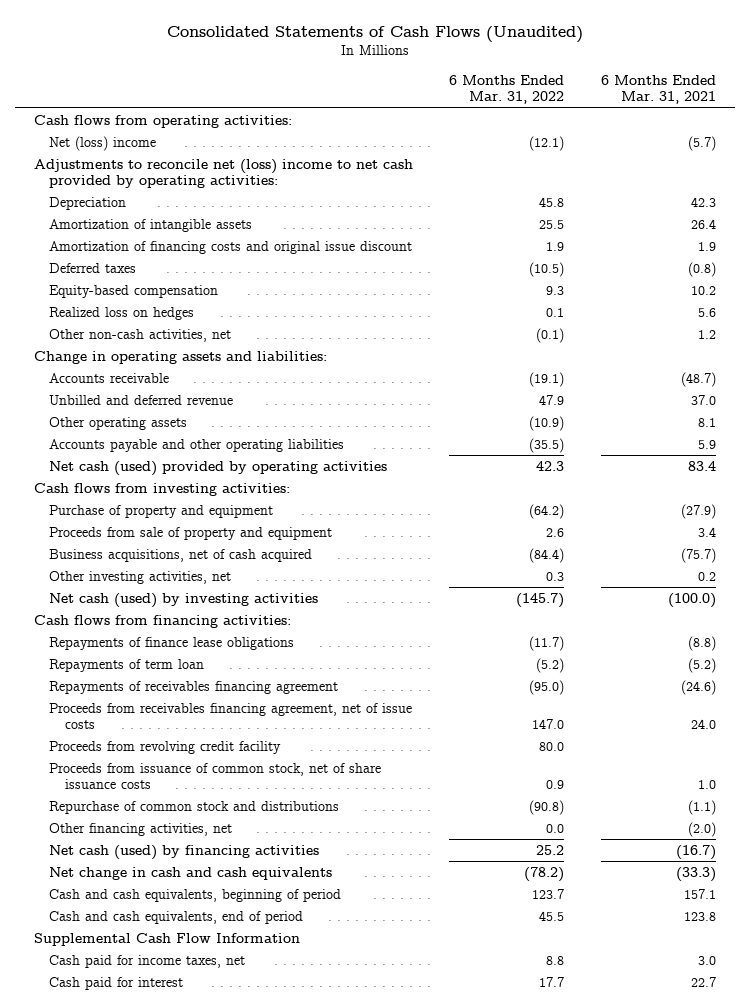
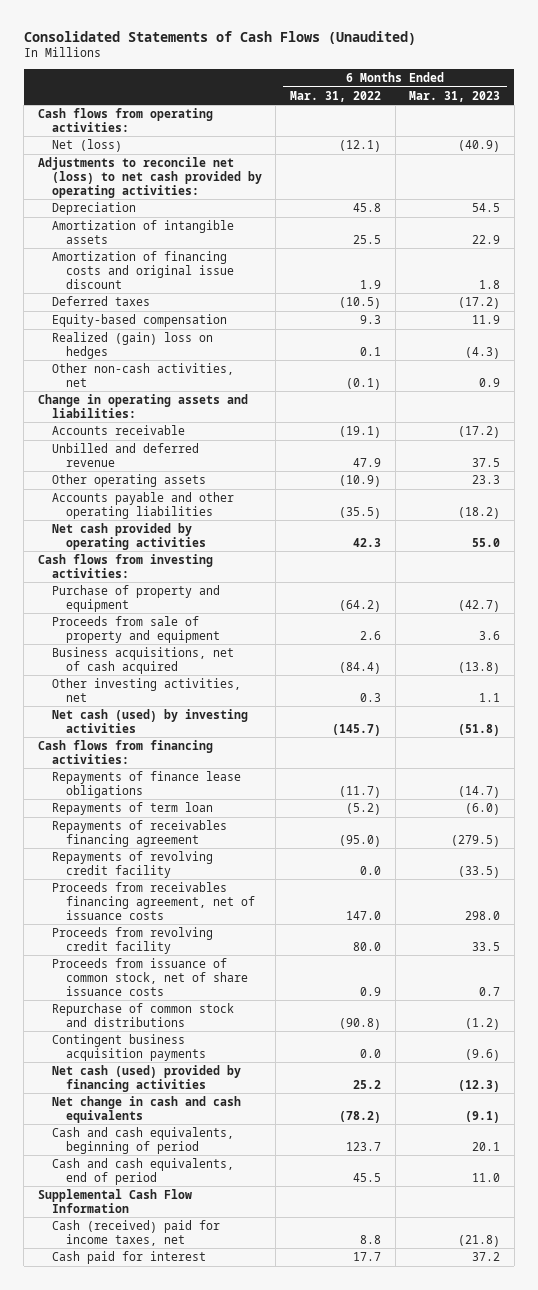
[601,75,717,105] 6 Months Ended Mar. 31, 2021 -> none
none -> [409,90,501,102] Mar. 31, 2023
[49,135,157,151] Net (loss) income -> [51,138,122,152] Net (loss)
[33,158,413,189] Adjustments to reconcile net (loss) income to net cash provided by operating activities: -> [37,156,262,198] Adjustments to reconcile net (loss) to net cash provided by operating activities:
[49,306,195,320] Realized loss on hedges -> [51,331,213,359] Realized (gain) loss on hedges
[49,460,388,476] Net cash (used) provided by operating activities -> [51,522,206,550] Net cash provided by operating activities
none -> [51,850,213,878] Repayments of revolving credit facility
[49,702,413,730] Proceeds from receivables financing agreement, net of issue costs -> [51,881,255,920] Proceeds from receivables financing agreement, net of issuance costs
[49,822,233,836] Other financing activities, net -> none
none -> [51,1033,206,1061] Contingent business acquisition payments
[49,844,320,860] Net cash (used) by financing activities -> [51,1064,241,1092] Net cash (used) provided by financing activities
[49,954,246,968] Cash paid for income taxes, net -> [51,1219,220,1246] Cash (received) paid for income taxes, net

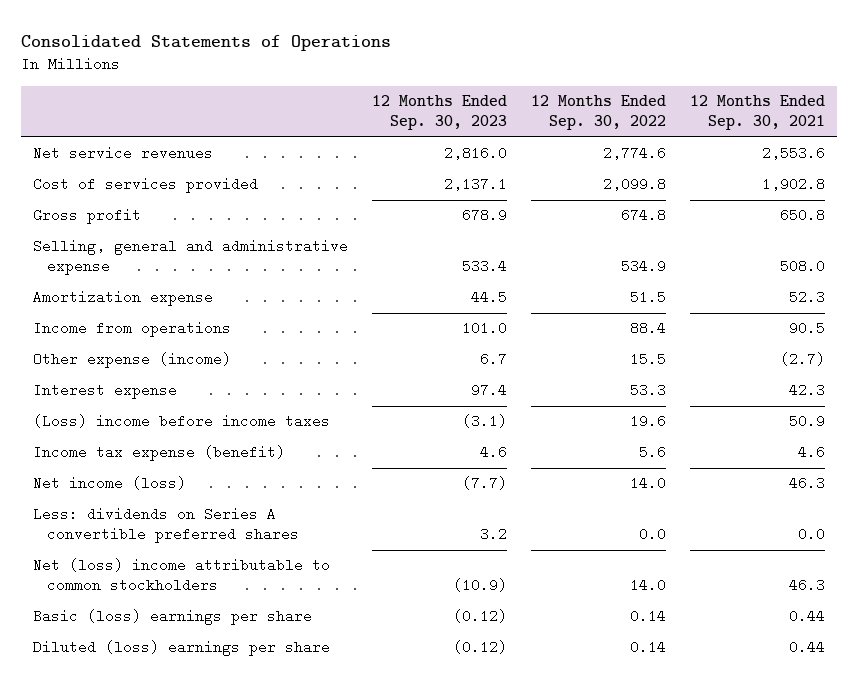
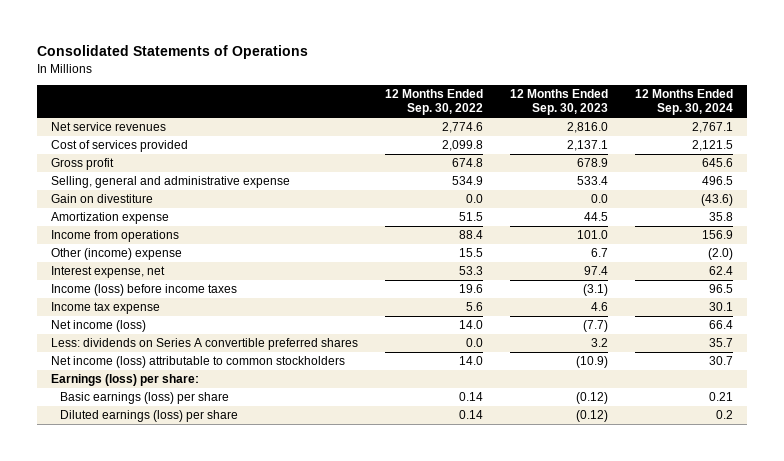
[689,95,825,131] 12 Months Ended Sep. 30, 2021 -> none
none -> [635,89,734,116] 12 Months Ended Sep. 30, 2024
none -> [50,194,153,204] Gain on divestiture
[33,352,232,369] Other expense (income) -> [50,248,182,261] Other (income) expense
[33,383,178,400] Interest expense -> [50,266,165,279] Interest expense, net
[33,414,331,429] (Loss) income before income taxes -> [50,284,237,297] Income (loss) before income taxes
[33,445,286,462] Income tax expense (benefit) -> [50,302,160,315] Income tax expense
[33,558,331,593] Net (loss) income attributable to common stockholders -> [50,356,345,369] Net income (loss) attributable to common stockholders
none -> [50,374,199,387] Earnings (loss) per share:
[33,609,313,626] Basic (loss) earnings per share -> [60,392,230,405] Basic earnings (loss) per share
[33,640,331,657] Diluted (loss) earnings per share -> [60,410,239,423] Diluted earnings (loss) per share

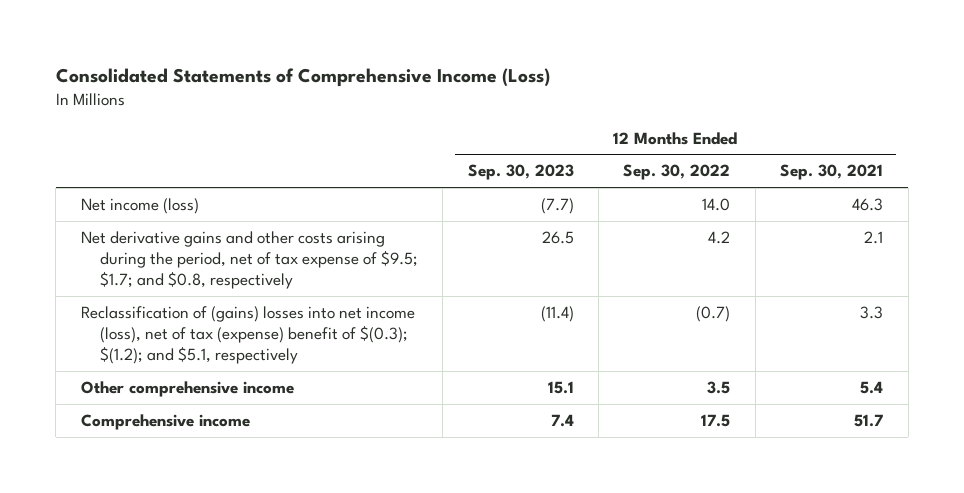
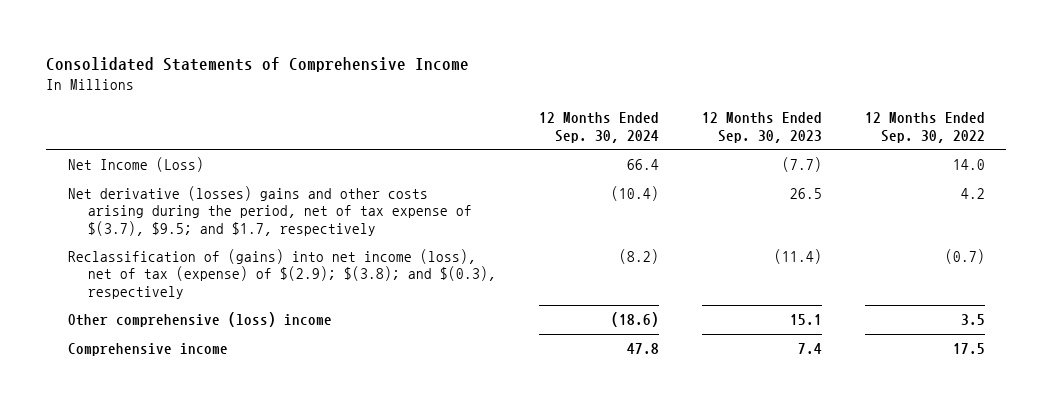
[55,67,550,87] Consolidated Statements of Comprehensive Income (Loss) -> [46,56,470,72] Consolidated Statements of Comprehensive Income
[780,164,884,181] Sep. 30, 2021 -> none
none -> [539,112,660,143] 12 Months Ended Sep. 30, 2024
[80,197,199,214] Net income (loss) -> [67,156,204,172] Net Income (Loss)
[80,230,418,289] Net derivative gains and other costs arising during the period, net of tax expense of $9.5; $1.7; and $0.8, respectively -> [67,185,473,236] Net derivative (losses) gains and other costs arising during the period, net of tax expense of $(3.7), $9.5; and $1.7, respectively
[80,305,415,364] Reclassification of (gains) losses into net income (loss), net of tax (expense) benefit of $(0.3); $(1.2); and $5.1, respectively -> [67,248,497,299] Reclassification of (gains) into net income (loss), net of tax (expense) of $(2.9); $(3.8); and $(0.3), respectively
[80,380,294,397] Other comprehensive income -> [67,311,332,327] Other comprehensive (loss) income

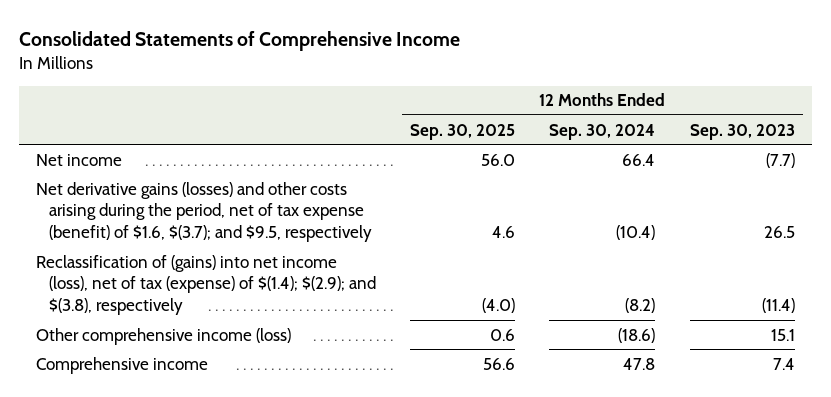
[864,112,985,143] 12 Months Ended Sep. 30, 2022 -> none
none -> [410,123,516,140] Sep. 30, 2025
[67,156,204,172] Net Income (Loss) -> [36,153,123,166] Net income
[67,185,473,236] Net derivative (losses) gains and other costs arising during the period, net of tax expense of $(3.7), $9.5; and $1.7, respectively -> [36,181,372,243] Net derivative gains (losses) and other costs arising during the period, net of tax expense (benefit) of $1.6, $(3.7); and $9.5, respectively
[67,248,497,299] Reclassification of (gains) into net income (loss), net of tax (expense) of $(2.9); $(3.8); and $(0.3), respectively -> [36,254,376,316] Reclassification of (gains) into net income (loss), net of tax (expense) of $(1.4); $(2.9); and $(3.8), respectively
[67,311,332,327] Other comprehensive (loss) income -> [36,327,292,345] Other comprehensive income (loss)

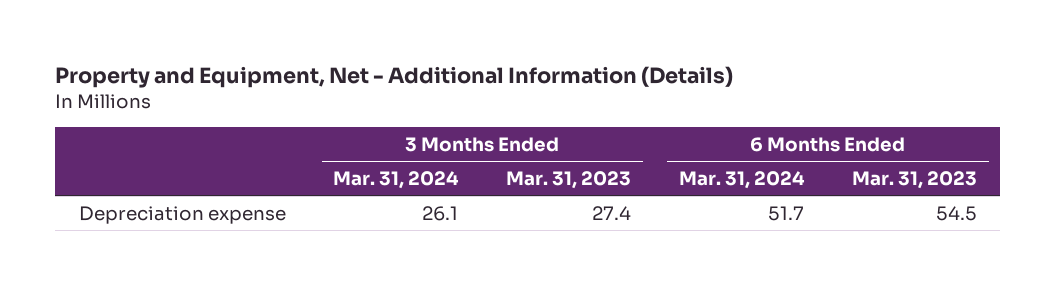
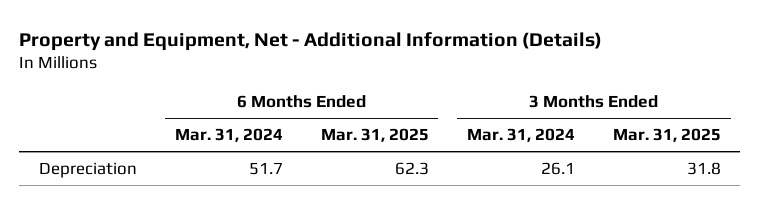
[506,170,632,189] Mar. 31, 2023 -> none
[851,170,977,189] Mar. 31, 2023 -> none
none -> [320,128,429,143] Mar. 31, 2025
none -> [613,128,722,143] Mar. 31, 2025
[78,205,286,224] Depreciation expense -> [38,162,137,179] Depreciation

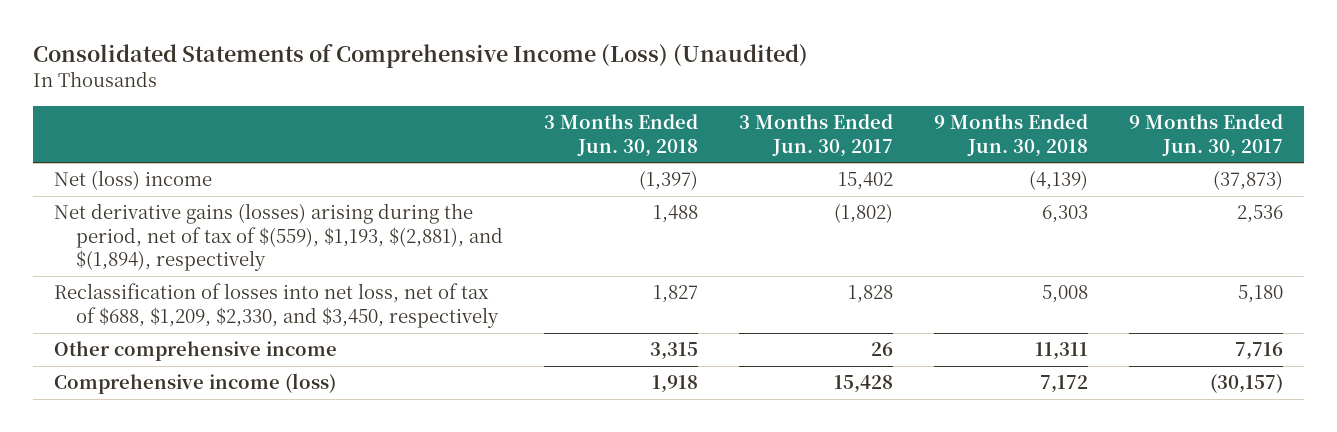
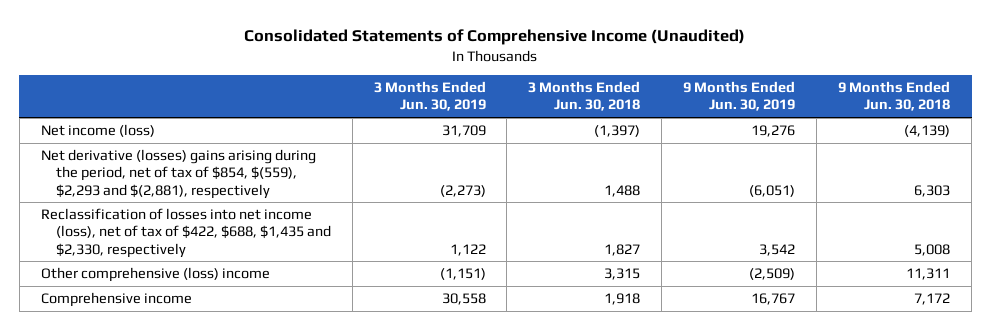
[33,44,809,69] Consolidated Statements of Comprehensive Income (Loss) (Unaudited) -> [244,29,746,46] Consolidated Statements of Comprehensive Income (Unaudited)
[739,114,894,157] 3 Months Ended Jun. 30, 2017 -> none
[1129,114,1284,157] 9 Months Ended Jun. 30, 2017 -> none
none -> [373,81,486,112] 3 Months Ended Jun. 30, 2019
none -> [683,81,796,112] 9 Months Ended Jun. 30, 2019
[53,170,212,191] Net (loss) income -> [40,124,155,138] Net income (loss)
[53,203,504,272] Net derivative gains (losses) arising during the period, net of tax of $(559), $1,193, $(2,881), and $(1,894), respectively -> [40,149,316,199] Net derivative (losses) gains arising during the period, net of tax of $854, $(559), $2,293 and $(2,881), respectively
[53,283,500,328] Reclassification of losses into net loss, net of tax of $688, $1,209, $2,330, and $3,450, respectively -> [40,208,331,258] Reclassification of losses into net income (loss), net of tax of $422, $688, $1,435 and $2,330, respectively
[53,341,337,362] Other comprehensive income -> [40,267,270,283] Other comprehensive (loss) income
[53,373,336,395] Comprehensive income (loss) -> [40,292,192,308] Comprehensive income

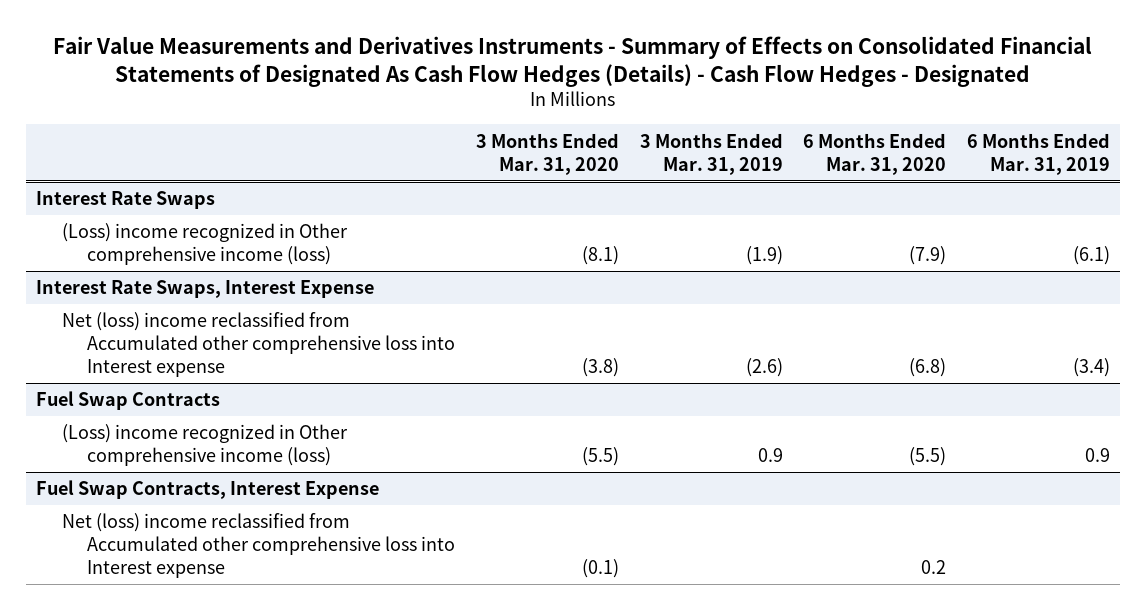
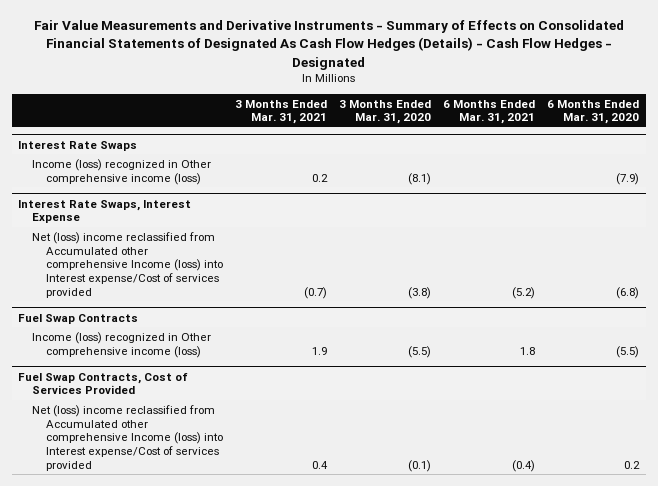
[53,35,1093,88] Fair Value Measurements and Derivatives Instruments - Summary of Effects on Consolidated Financial Statements of Designated As Cash Flow Hedges (Details) - Cash Flow Hedges - Designated -> [33,20,624,70] Fair Value Measurements and Derivative Instruments - Summary of Effects on Consolidated Financial Statements of Designated As Cash Flow Hedges (Details) - Cash Flow Hedges - Designated
[639,132,783,175] 3 Months Ended Mar. 31, 2019 -> none
[967,132,1111,175] 6 Months Ended Mar. 31, 2019 -> none
none -> [234,99,327,125] 3 Months Ended Mar. 31, 2021
none -> [443,99,536,125] 6 Months Ended Mar. 31, 2021
[61,223,348,266] (Loss) income recognized in Other comprehensive income (loss) -> [32,158,212,185] Income (loss) recognized in Other comprehensive income (loss)
[61,312,456,378] Net (loss) income reclassified from Accumulated other comprehensive loss into Interest expense -> [32,231,223,298] Net (loss) income reclassified from Accumulated other comprehensive Income (loss) into Interest expense/Cost of services provided
[36,480,380,500] Fuel Swap Contracts, Interest Expense -> none
[61,424,348,467] (Loss) income recognized in Other comprehensive income (loss) -> [32,331,212,358] Income (loss) recognized in Other comprehensive income (loss)
none -> [18,372,189,395] Fuel Swap Contracts, Cost of Services Provided
[61,513,456,579] Net (loss) income reclassified from Accumulated other comprehensive loss into Interest expense -> [32,404,223,471] Net (loss) income reclassified from Accumulated other comprehensive Income (loss) into Interest expense/Cost of services provided

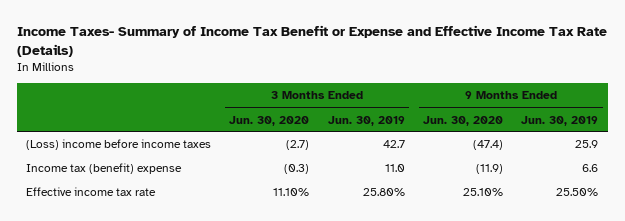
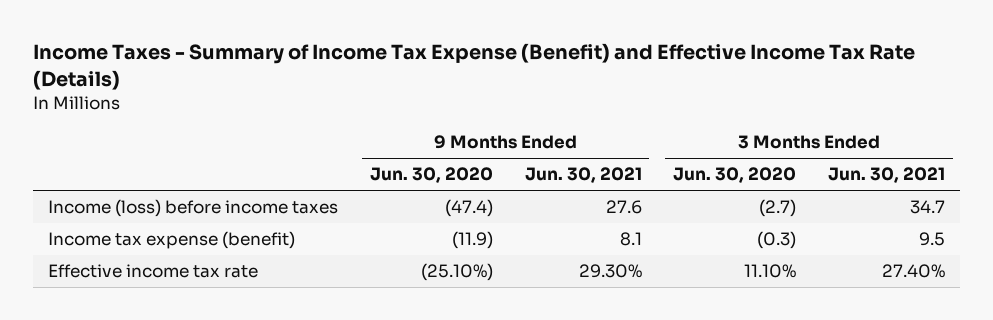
[16,24,607,57] Income Taxes- Summary of Income Tax Benefit or Expense and Effective Income Tax Rate (Details) -> [32,43,915,90] Income Taxes - Summary of Income Tax Expense (Benefit) and Effective Income Tax Rate (Details)
[327,115,405,126] Jun. 30, 2019 -> none
[521,115,599,126] Jun. 30, 2019 -> none
none -> [524,167,642,184] Jun. 30, 2021
none -> [827,167,945,184] Jun. 30, 2021
[26,139,212,151] (Loss) income before income taxes -> [48,199,339,218] Income (loss) before income taxes
[26,163,183,175] Income tax (benefit) expense -> [48,231,296,250] Income tax expense (benefit)
[463,188,504,197] 25.10% -> [420,263,493,282] (25.10%)

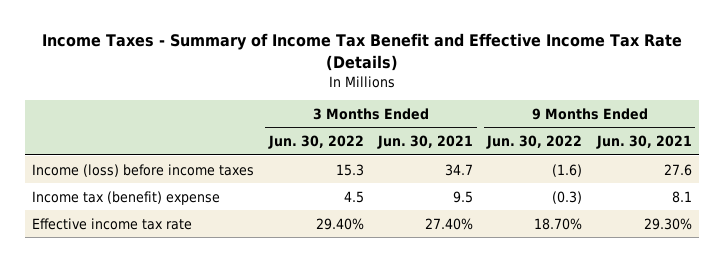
[32,43,915,90] Income Taxes - Summary of Income Tax Expense (Benefit) and Effective Income Tax Rate (Details) -> [41,33,682,71] Income Taxes - Summary of Income Tax Benefit and Effective Income Tax Rate (Details)
[369,167,493,184] Jun. 30, 2020 -> none
[673,167,797,184] Jun. 30, 2020 -> none
none -> [267,135,364,150] Jun. 30, 2022
none -> [486,135,583,150] Jun. 30, 2022
[48,231,296,250] Income tax expense (benefit) -> [32,190,221,205] Income tax (benefit) expense

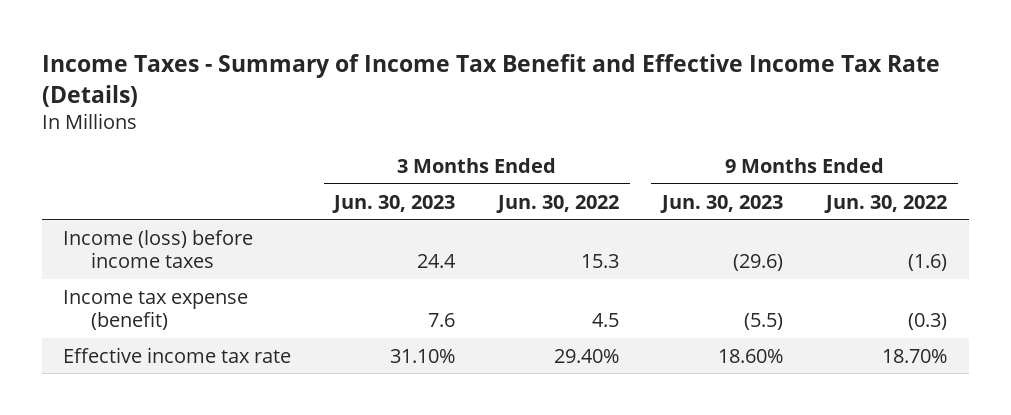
[376,135,473,150] Jun. 30, 2021 -> none
[595,135,692,150] Jun. 30, 2021 -> none
none -> [332,194,456,213] Jun. 30, 2023
none -> [660,194,784,213] Jun. 30, 2023
[32,190,221,205] Income tax (benefit) expense -> [63,289,249,330] Income tax expense (benefit)

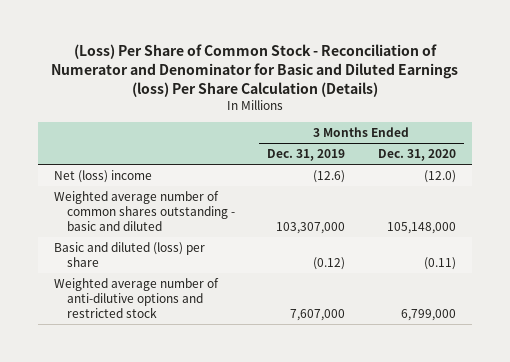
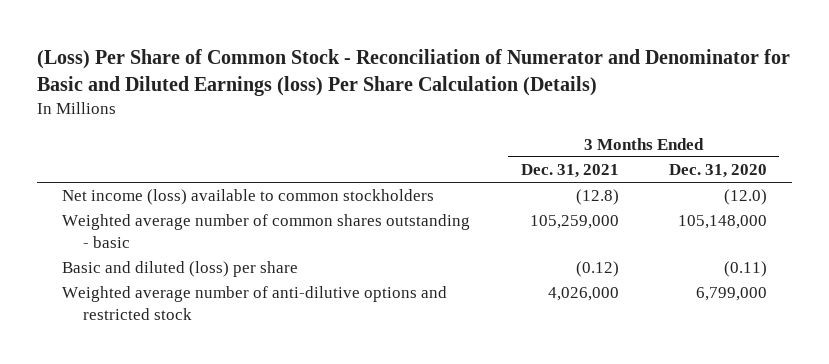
[267,148,346,161] Dec. 31, 2019 -> none
none -> [520,164,619,179] Dec. 31, 2021
[53,169,152,183] Net (loss) income -> [62,189,435,206] Net income (loss) available to common stockholders
[53,190,235,232] Weighted average number of common shares outstanding - basic and diluted -> [62,214,471,248] Weighted average number of common shares outstanding - basic

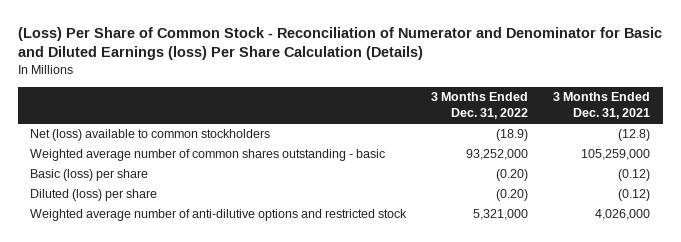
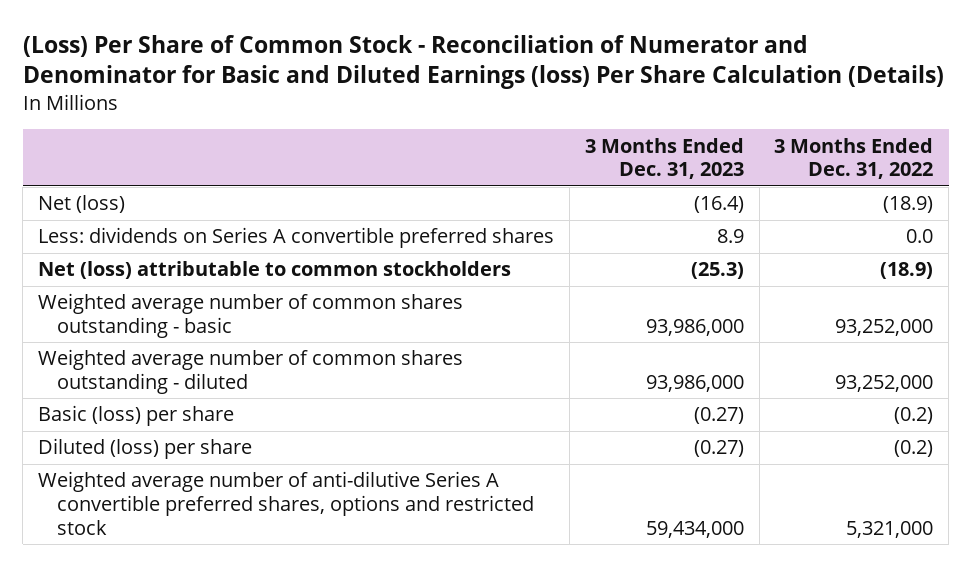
[553,92,651,120] 3 Months Ended Dec. 31, 2021 -> none
none -> [584,137,744,180] 3 Months Ended Dec. 31, 2023
[30,129,271,142] Net (loss) available to common stockholders -> [37,195,125,214] Net (loss)
none -> [37,227,554,249] Less: dividends on Series A convertible preferred shares
none -> [37,261,511,280] Net (loss) attributable to common stockholders
none -> [37,349,463,395] Weighted average number of common shares outstanding - diluted
[496,169,529,182] (0.20) -> [894,407,934,425] (0.2)
[496,189,529,202] (0.20) -> [894,440,934,458] (0.2)
[30,209,408,222] Weighted average number of anti-dilutive options and restricted stock -> [37,471,534,535] Weighted average number of anti-dilutive Series A convertible preferred shares, options and restricted stock

